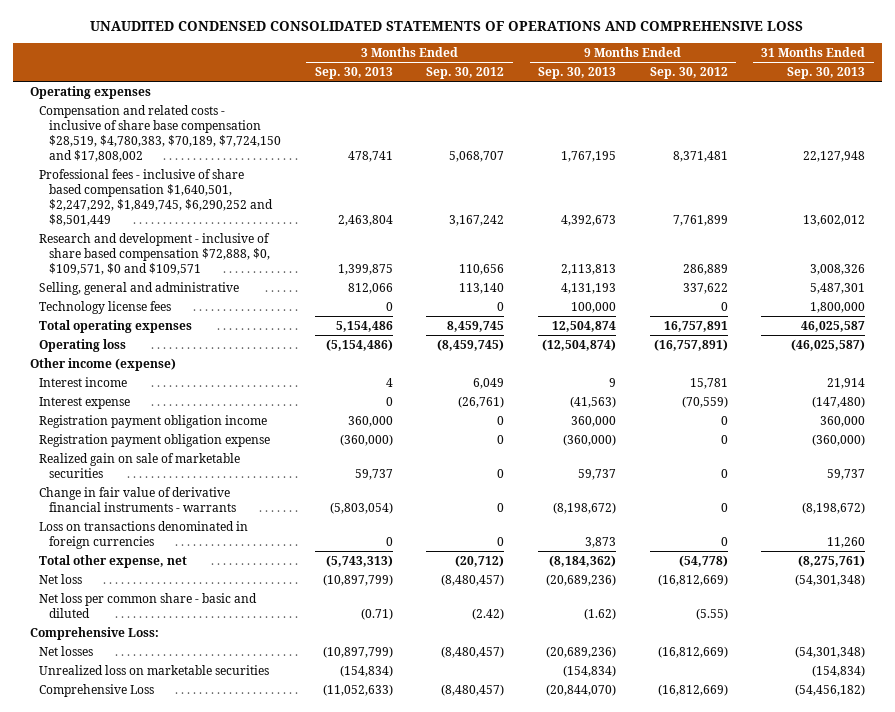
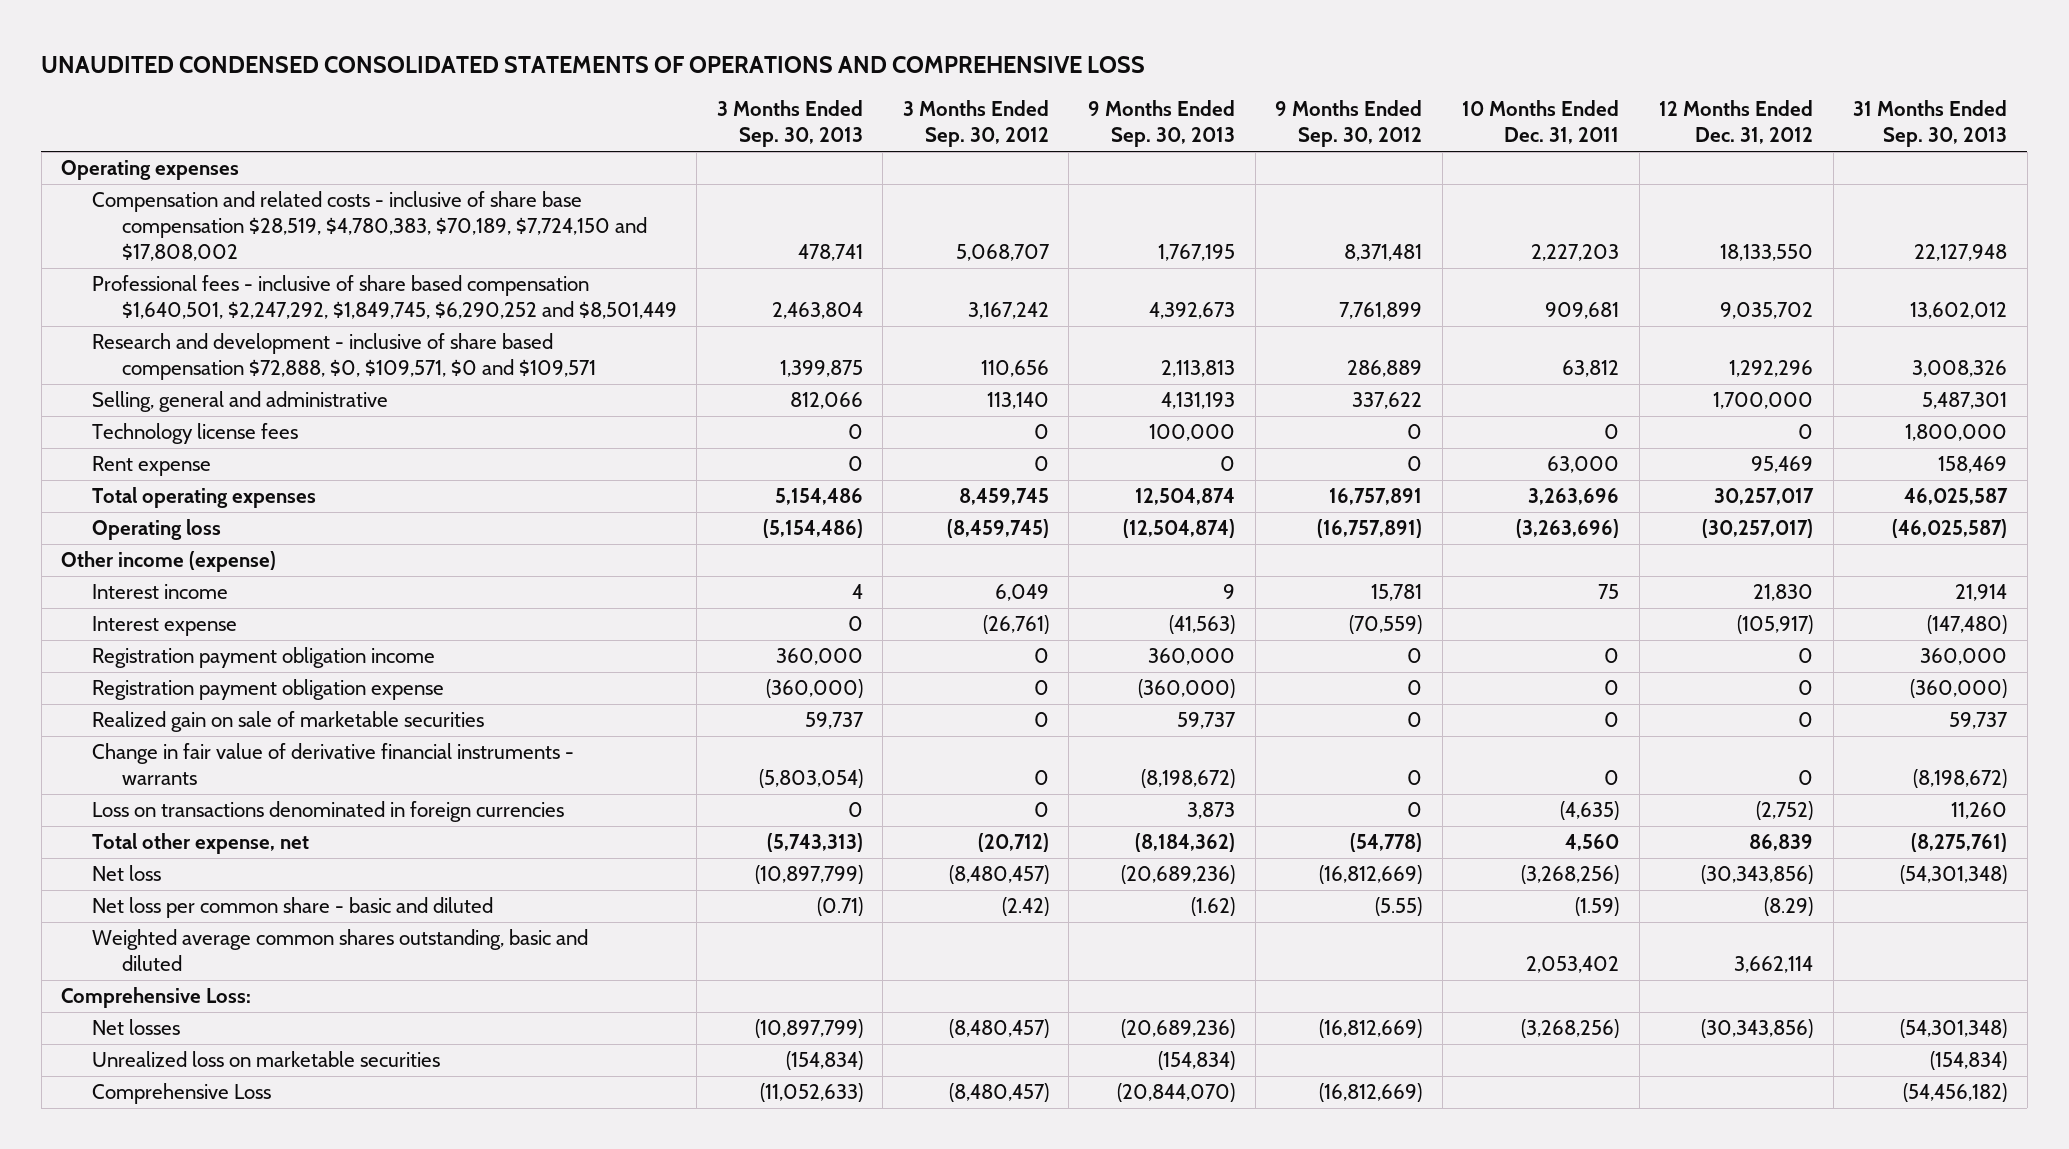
none -> [1462,100,1620,145] 10 Months Ended Dec. 31, 2011
none -> [1659,100,1814,145] 12 Months Ended Dec. 31, 2012
none -> [91,456,211,477] Rent expense
none -> [91,929,588,971] Weighted average common shares outstanding, basic and diluted

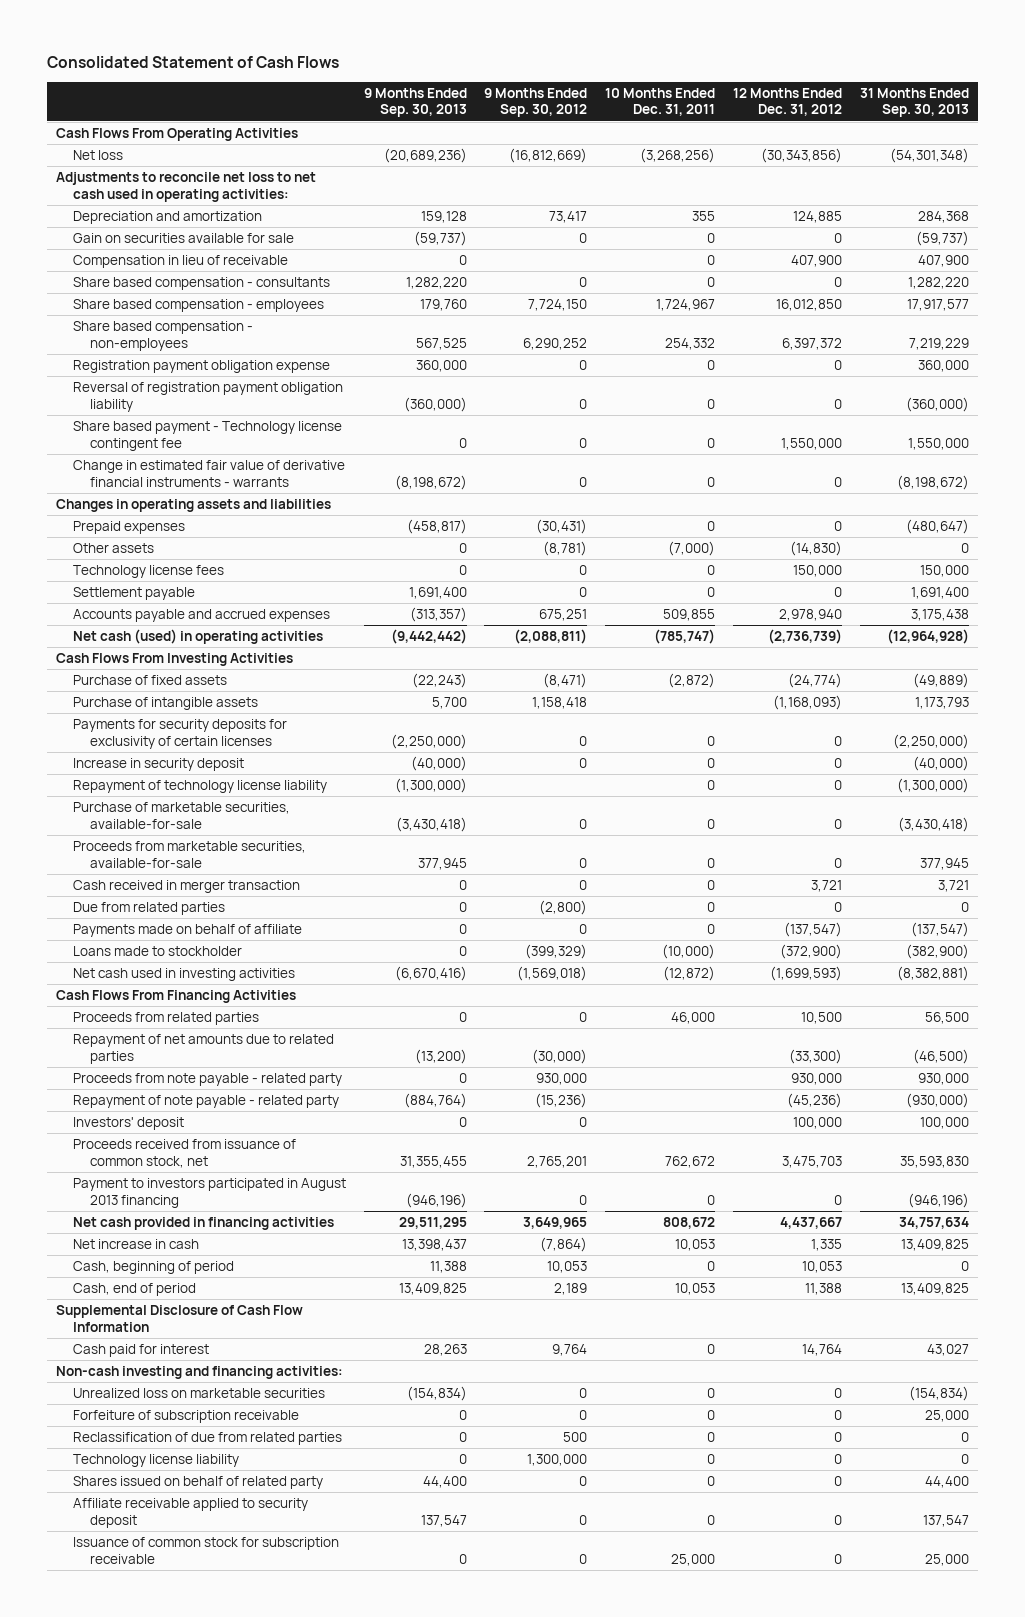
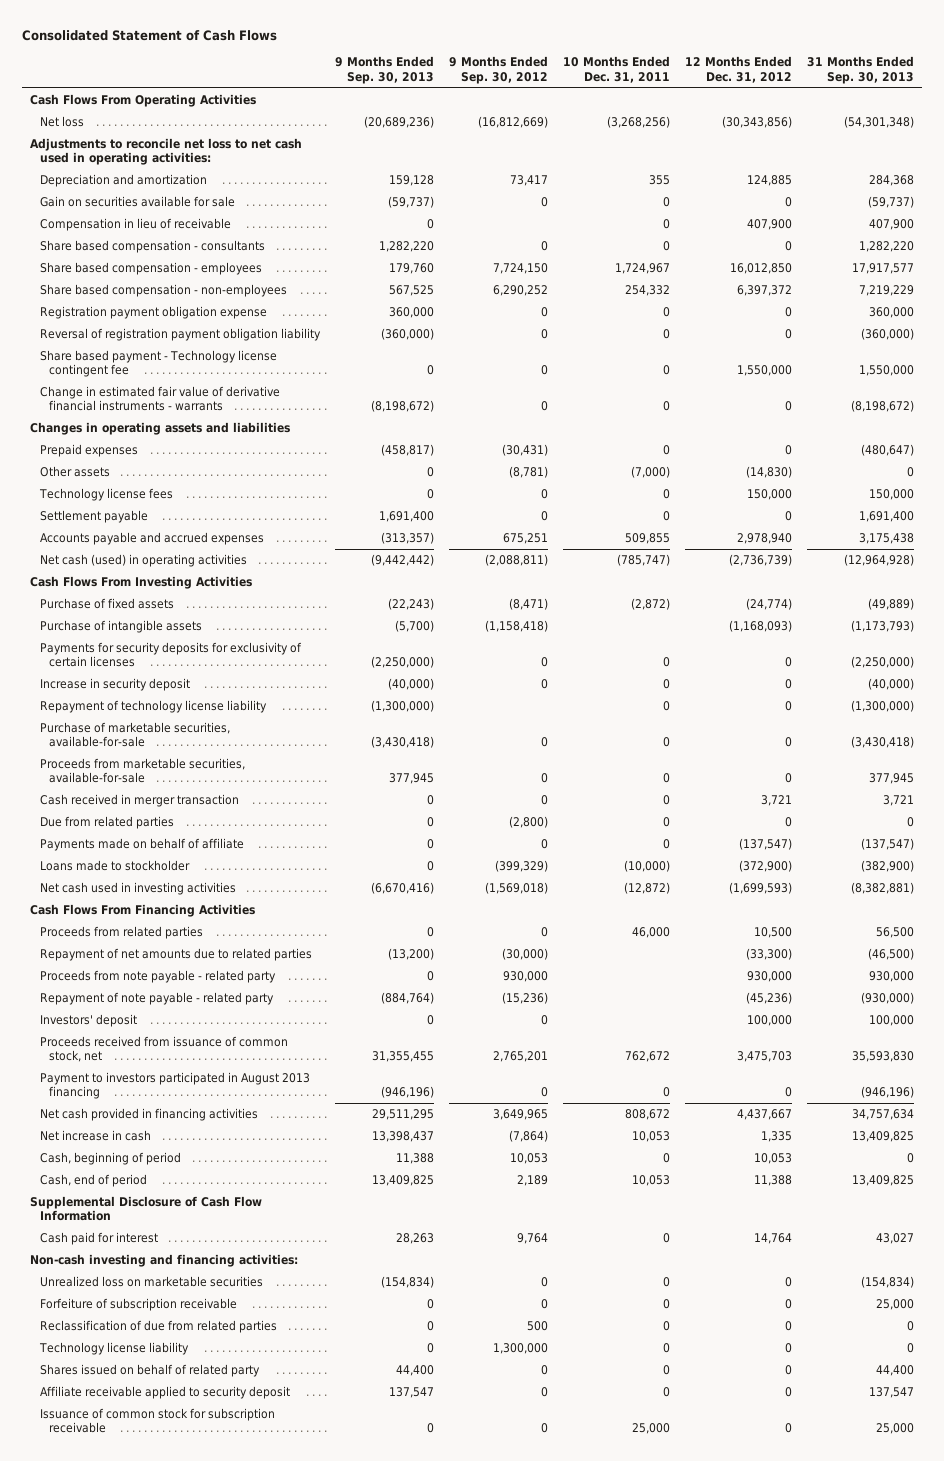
[431,697,467,710] 5,700 -> [394,620,434,633] (5,700)
[532,697,588,710] 1,158,418 -> [484,620,548,633] (1,158,418)
[914,697,969,710] 1,173,793 -> [851,620,915,633] (1,173,793)

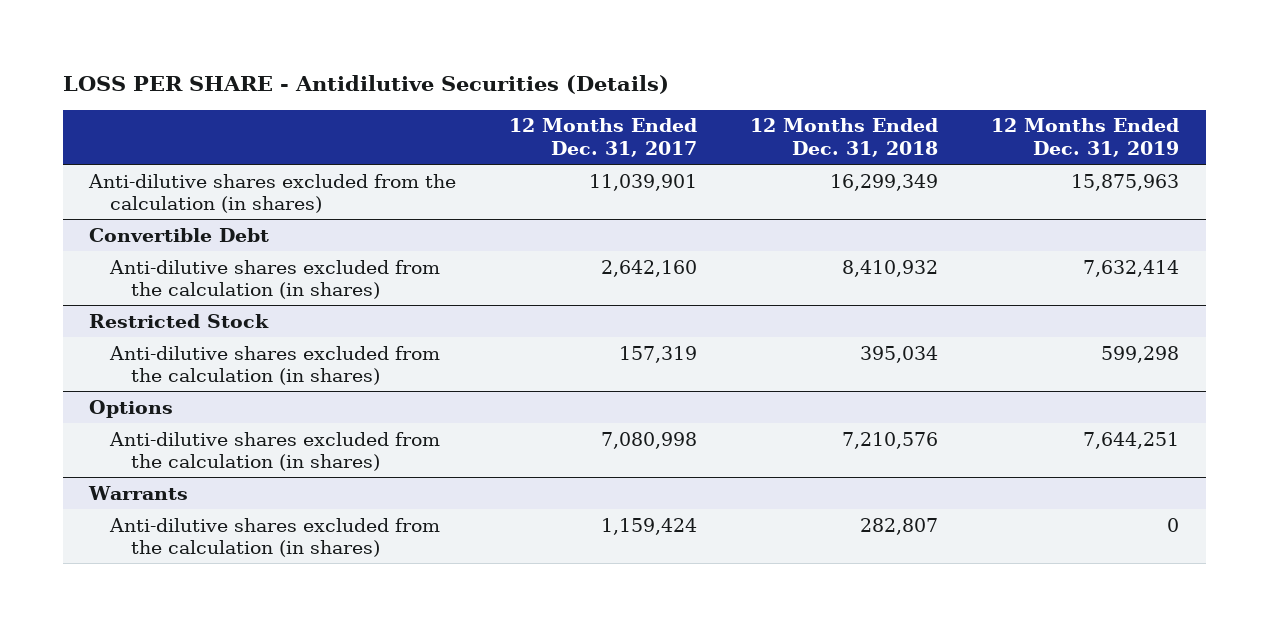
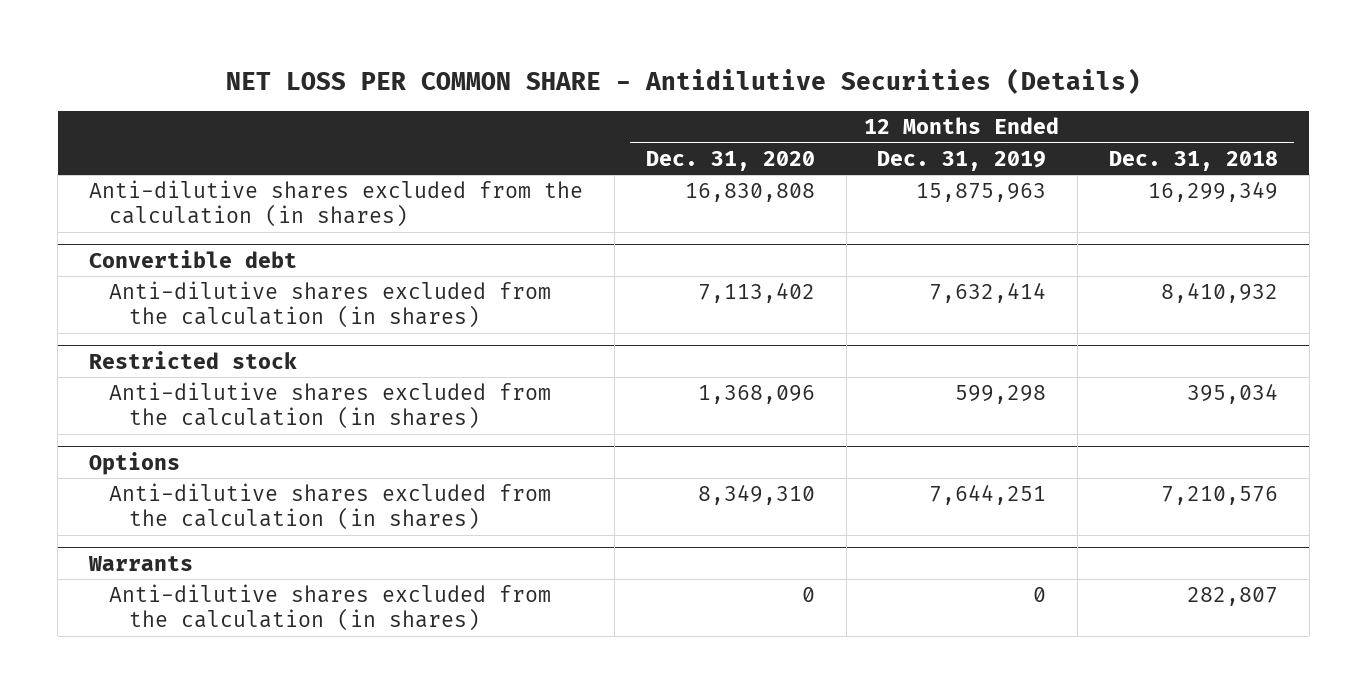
[62,75,669,95] LOSS PER SHARE - Antidilutive Securities (Details) -> [225,68,1141,95] NET LOSS PER COMMON SHARE - Antidilutive Securities (Details)
[509,118,698,158] 12 Months Ended Dec. 31, 2017 -> none
none -> [645,150,815,171] Dec. 31, 2020
[89,227,270,242] Convertible Debt -> [89,249,298,268] Convertible debt
[89,313,270,328] Restricted Stock -> [89,350,298,369] Restricted stock

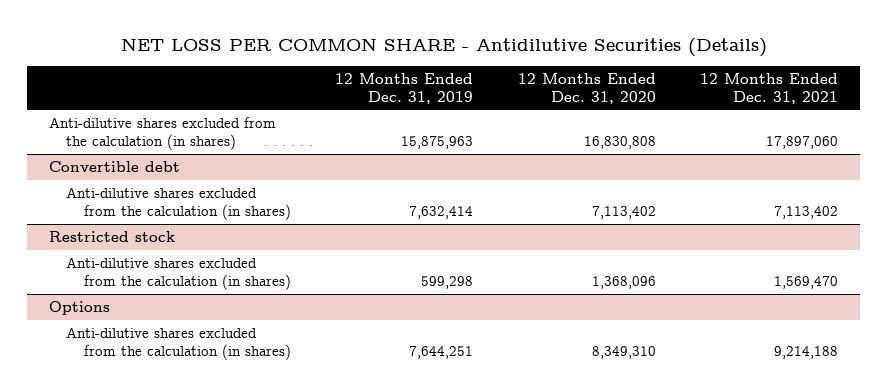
[1109,150,1279,171] Dec. 31, 2018 -> none
none -> [700,72,839,104] 12 Months Ended Dec. 31, 2021
[88,555,194,571] Warrants -> none
[108,584,551,632] Anti-dilutive shares excluded from the calculation (in shares) -> none

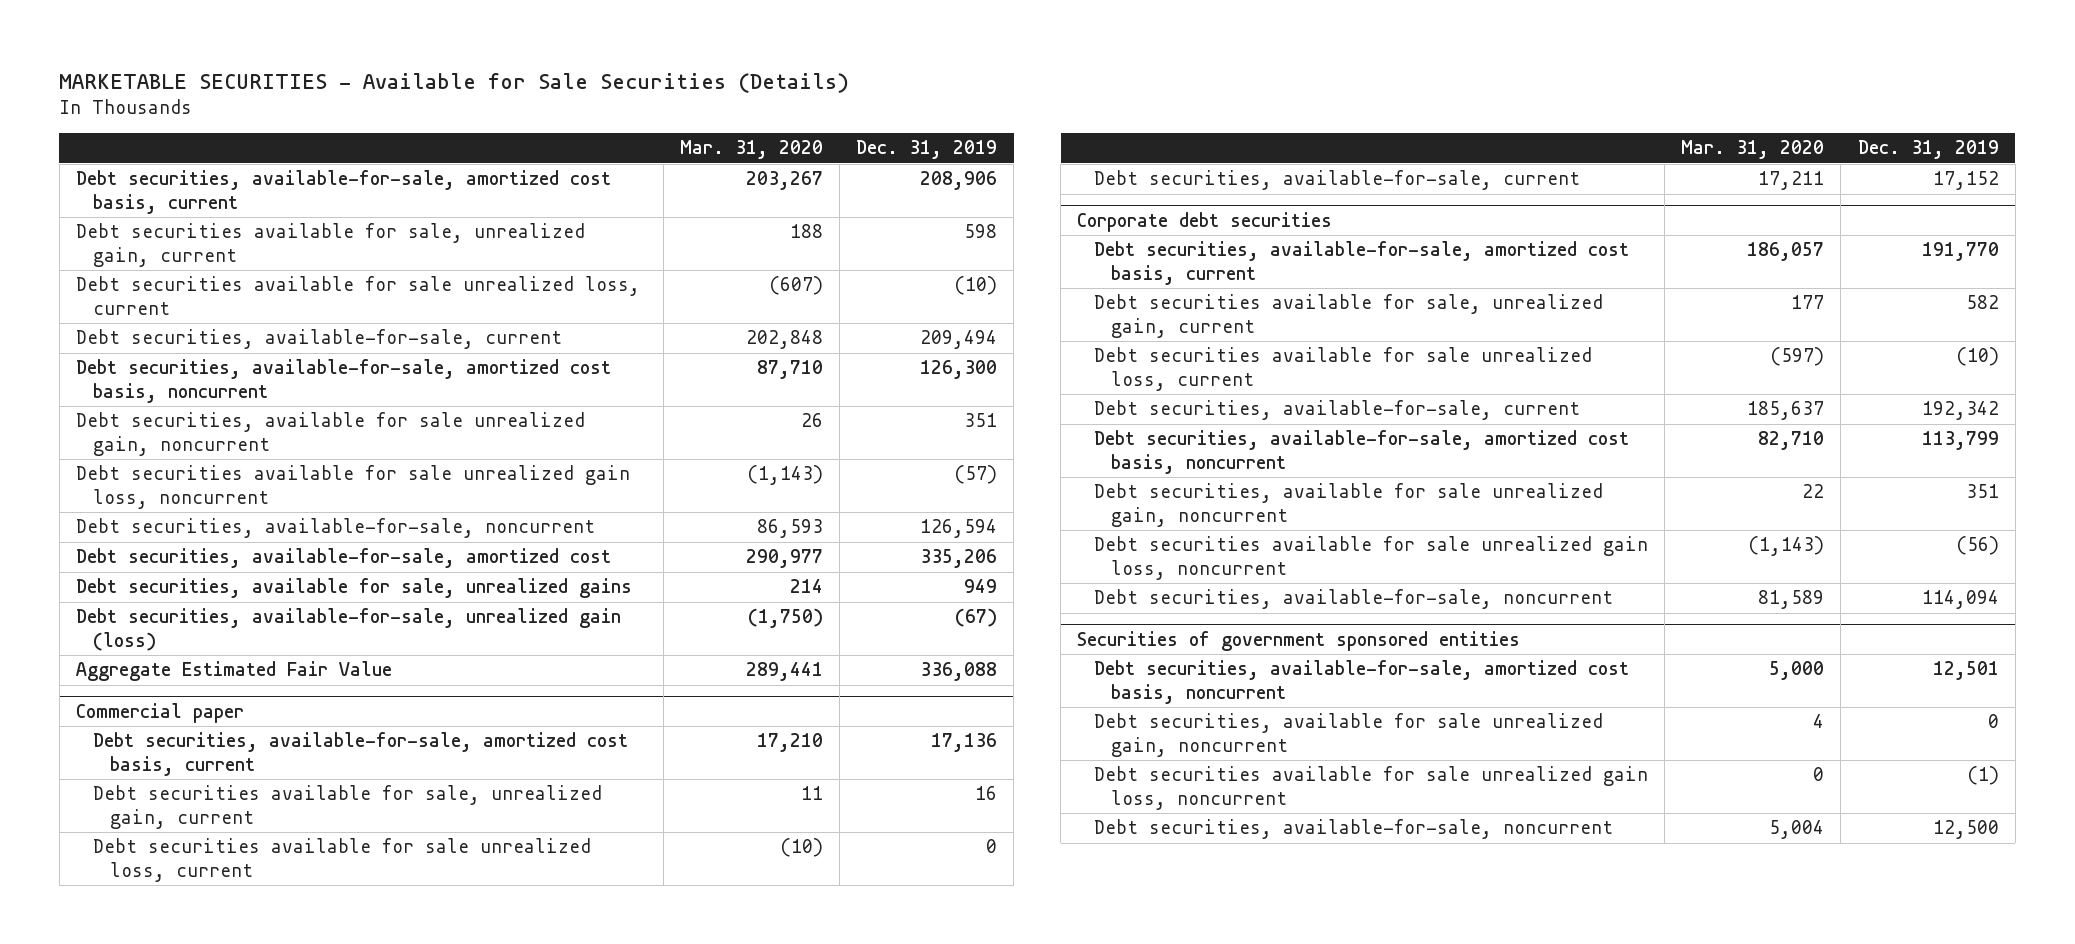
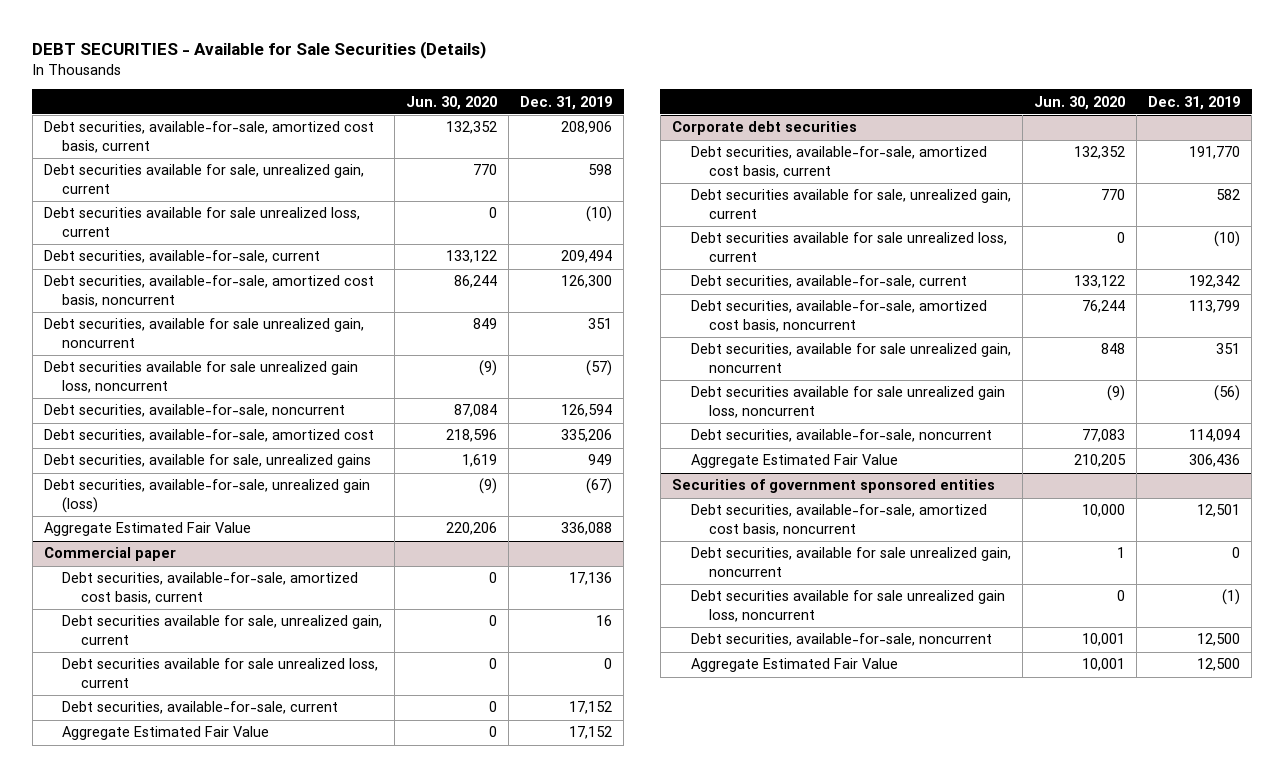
[59,72,850,93] MARKETABLE SECURITIES - Available for Sale Securities (Details) -> [32,40,487,59] DEBT SECURITIES - Available for Sale Securities (Details)
[680,140,824,160] Mar. 31, 2020 -> none
none -> [405,95,497,110] Jun. 30, 2020
none -> [62,726,270,741] Aggregate Estimated Fair Value
none -> [690,454,898,469] Aggregate Estimated Fair Value
none -> [690,658,898,673] Aggregate Estimated Fair Value

